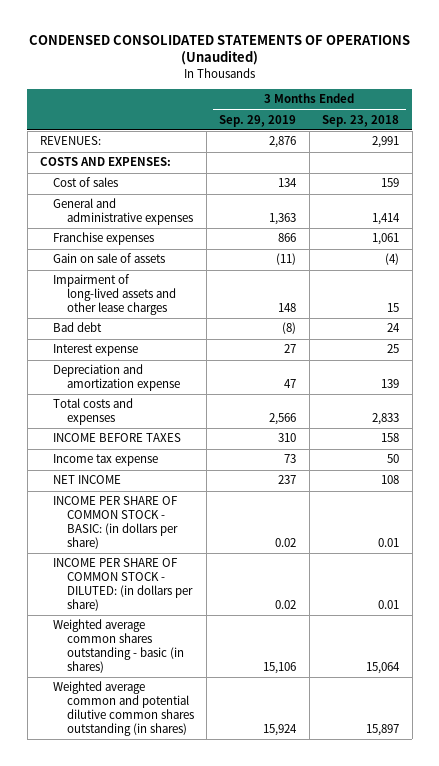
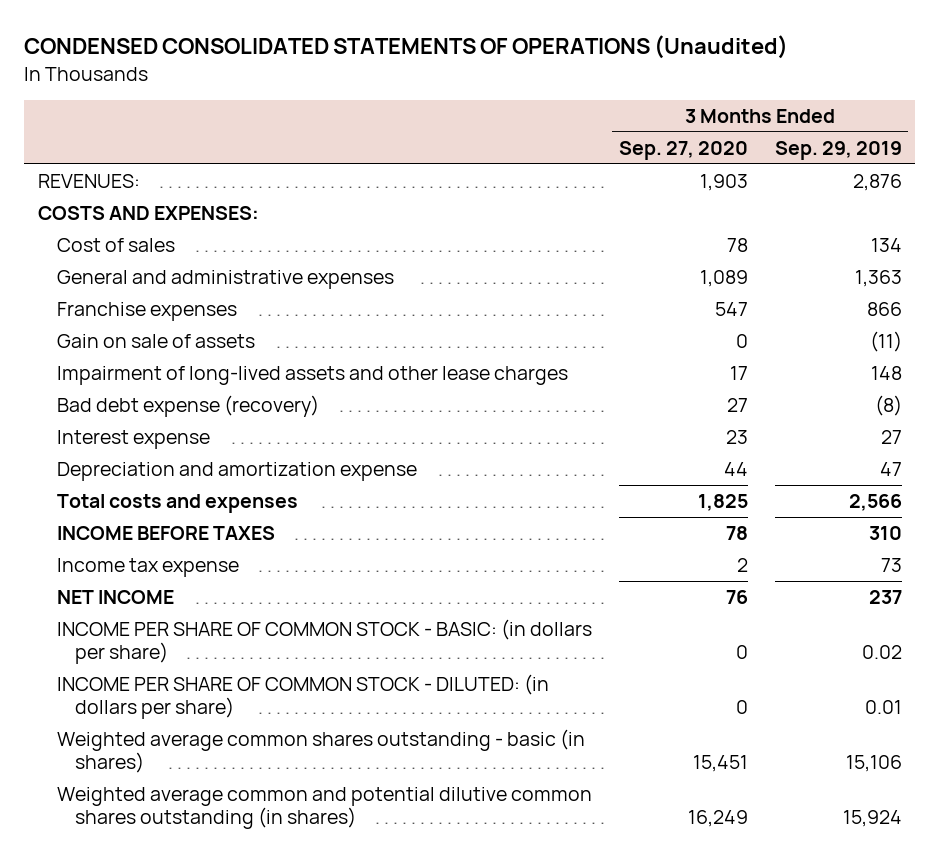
[322,114,400,127] Sep. 23, 2018 -> none
none -> [618,140,748,160] Sep. 27, 2020
[53,322,103,333] Bad debt -> [56,395,319,418] Bad debt expense (recovery)
[275,599,297,609] 0.02 -> [864,700,902,715] 0.01

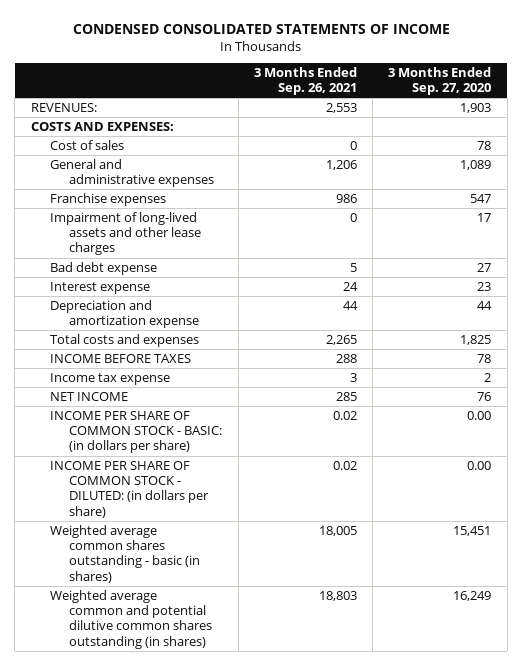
[24,35,789,60] CONDENSED CONSOLIDATED STATEMENTS OF OPERATIONS (Unaudited) -> [72,24,450,35] CONDENSED CONSOLIDATED STATEMENTS OF INCOME
[774,140,902,160] Sep. 29, 2019 -> none
none -> [253,66,357,96] 3 Months Ended Sep. 26, 2021
[56,334,255,349] Gain on sale of assets -> none
[56,395,319,418] Bad debt expense (recovery) -> [50,261,158,275] Bad debt expense
[735,645,748,660] 0 -> [467,410,492,420] 0.00
[735,700,748,715] 0 -> [467,460,492,470] 0.00

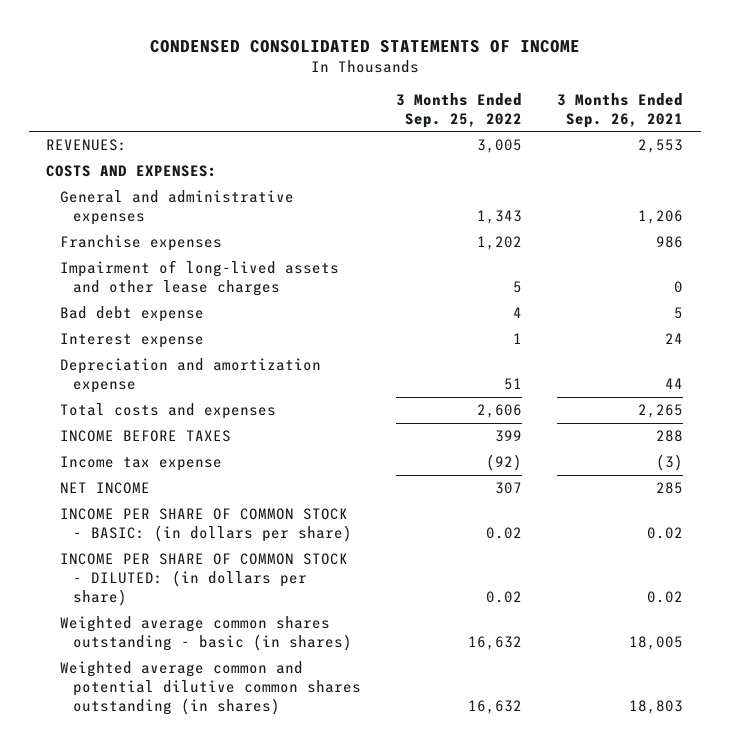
[388,66,492,96] 3 Months Ended Sep. 27, 2020 -> none
none -> [396,92,523,128] 3 Months Ended Sep. 25, 2022
[50,139,125,150] Cost of sales -> none
[349,372,357,382] 3 -> [656,454,684,472] (3)

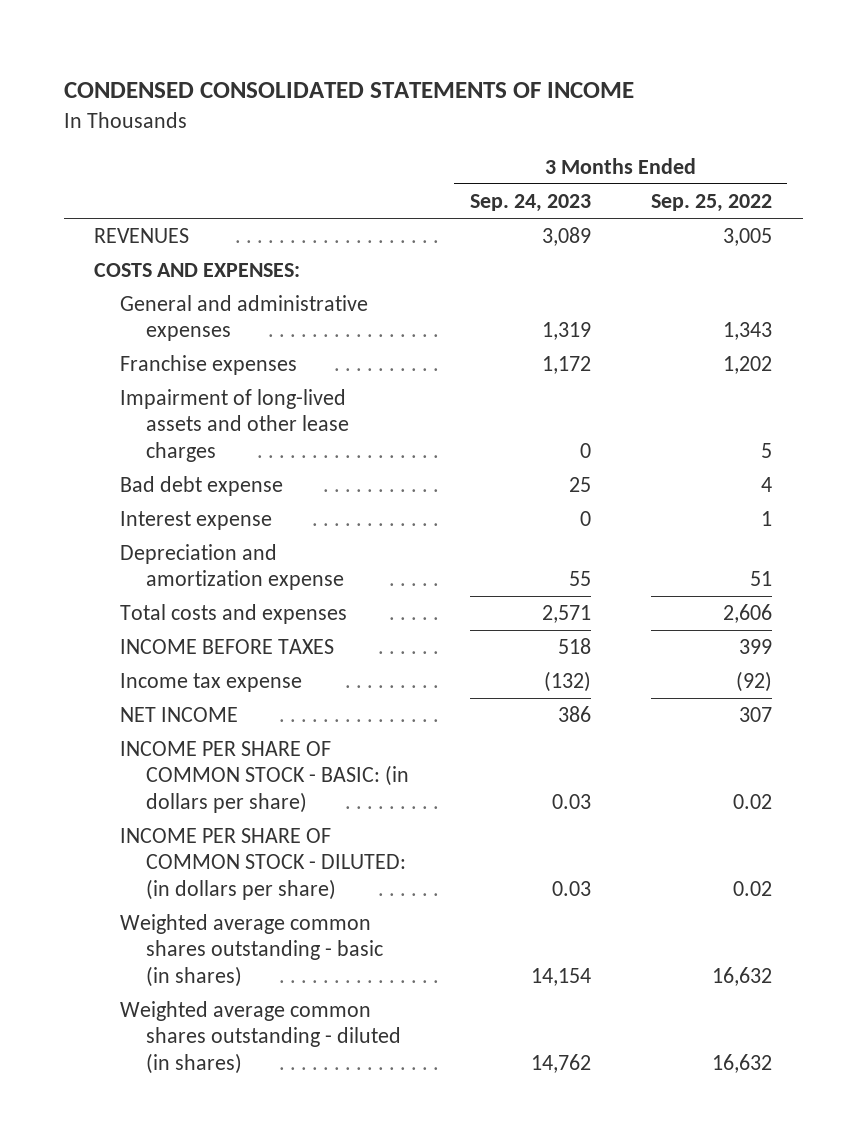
[557,92,684,128] 3 Months Ended Sep. 26, 2021 -> none
none -> [469,194,591,213] Sep. 24, 2023
[46,139,128,152] REVENUES: -> [94,228,190,244] REVENUES
[59,661,362,715] Weighted average common and potential dilutive common shares outstanding (in shares) -> [120,1001,401,1074] Weighted average common shares outstanding - diluted (in shares)

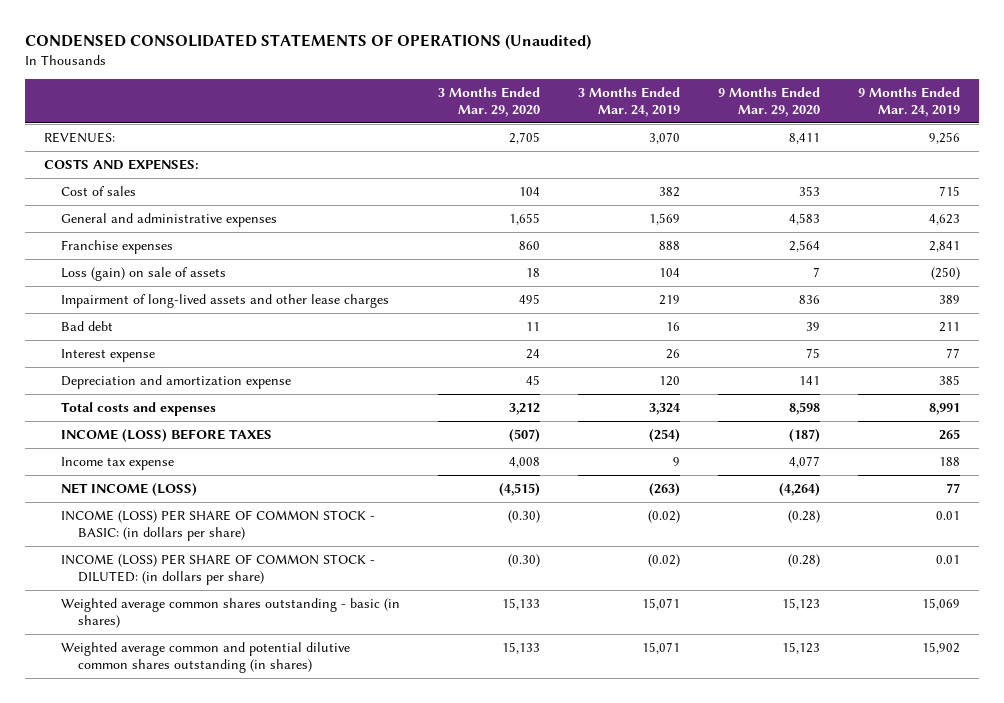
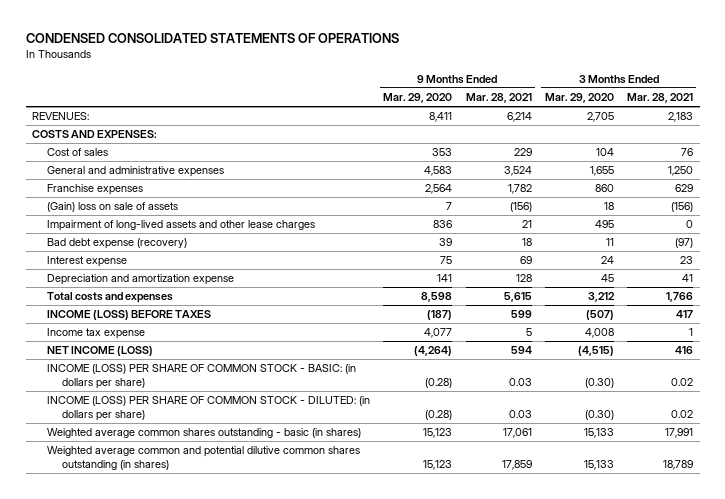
[24,34,591,51] CONDENSED CONSOLIDATED STATEMENTS OF OPERATIONS (Unaudited) -> [25,33,399,44] CONDENSED CONSOLIDATED STATEMENTS OF OPERATIONS
[577,86,680,117] 3 Months Ended Mar. 24, 2019 -> none
[857,86,960,117] 9 Months Ended Mar. 24, 2019 -> none
none -> [465,93,532,104] Mar. 28, 2021
none -> [626,93,693,104] Mar. 28, 2021
[60,266,226,281] Loss (gain) on sale of assets -> [47,202,179,213] (Gain) loss on sale of assets
[60,320,113,331] Bad debt -> [47,238,188,250] Bad debt expense (recovery)

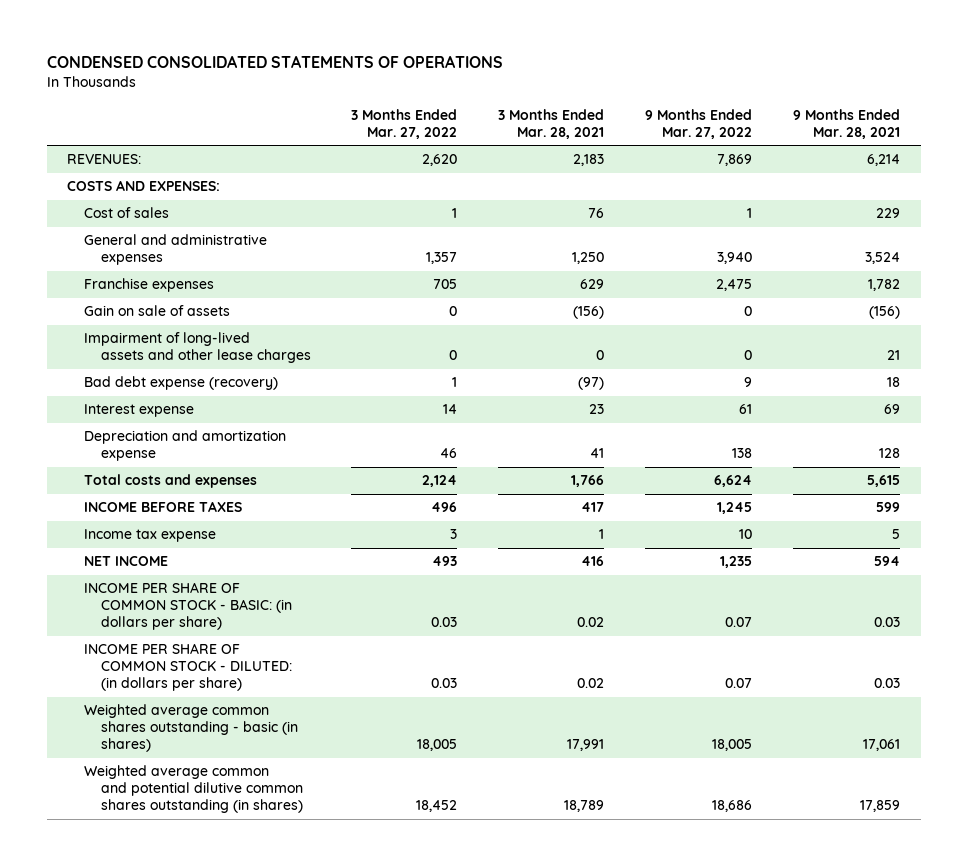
[383,93,453,104] Mar. 29, 2020 -> none
[544,93,614,104] Mar. 29, 2020 -> none
none -> [351,108,458,139] 3 Months Ended Mar. 27, 2022
none -> [645,108,753,139] 9 Months Ended Mar. 27, 2022
[47,202,179,213] (Gain) loss on sale of assets -> [83,305,230,317] Gain on sale of assets
[47,310,212,321] INCOME (LOSS) BEFORE TAXES -> [83,501,242,513] INCOME BEFORE TAXES
[47,346,154,357] NET INCOME (LOSS) -> [83,556,168,567] NET INCOME
[47,364,357,390] INCOME (LOSS) PER SHARE OF COMMON STOCK - BASIC: (in dollars per share) -> [83,582,292,631] INCOME PER SHARE OF COMMON STOCK - BASIC: (in dollars per share)
[47,396,371,422] INCOME (LOSS) PER SHARE OF COMMON STOCK - DILUTED: (in dollars per share) -> [83,643,292,692] INCOME PER SHARE OF COMMON STOCK - DILUTED: (in dollars per share)

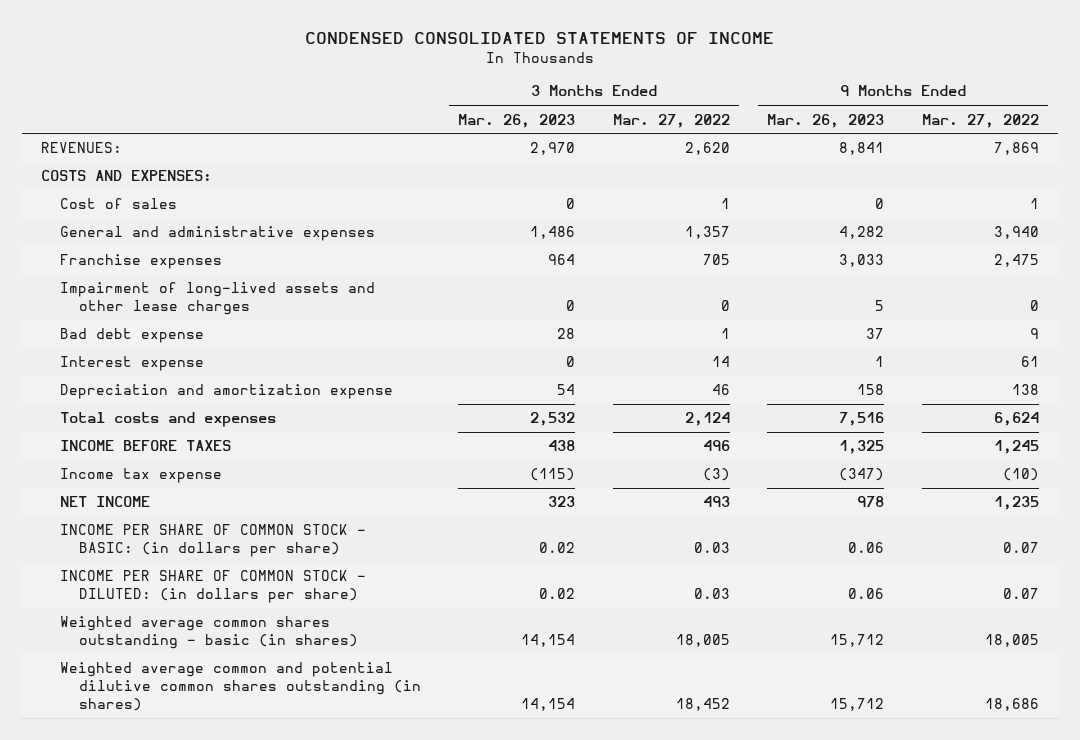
[46,55,503,69] CONDENSED CONSOLIDATED STATEMENTS OF OPERATIONS -> [305,32,775,45] CONDENSED CONSOLIDATED STATEMENTS OF INCOME
[498,108,605,139] 3 Months Ended Mar. 28, 2021 -> none
[793,108,901,139] 9 Months Ended Mar. 28, 2021 -> none
none -> [458,113,576,128] Mar. 26, 2023
none -> [767,113,885,128] Mar. 26, 2023
[83,305,230,317] Gain on sale of assets -> none
[83,376,278,391] Bad debt expense (recovery) -> [59,328,204,344] Bad debt expense
[450,529,458,540] 3 -> [702,468,730,482] (3)
[739,529,753,540] 10 -> [1002,468,1039,482] (10)

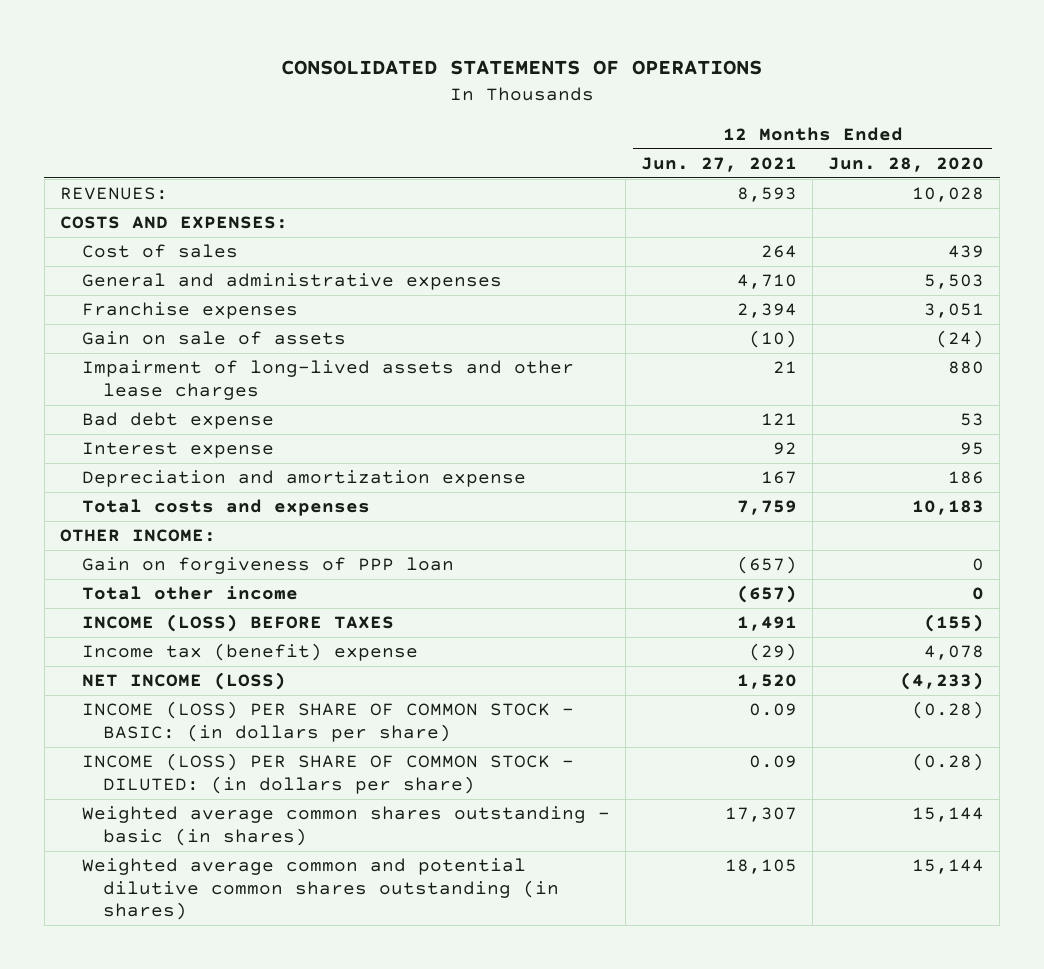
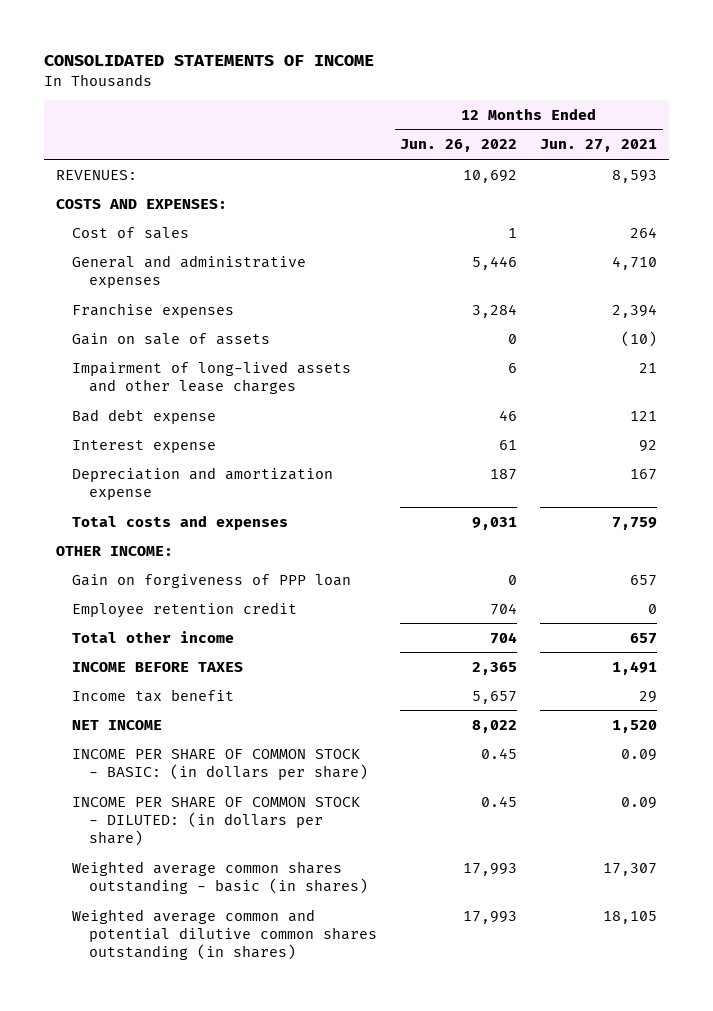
[280,60,762,76] CONSOLIDATED STATEMENTS OF OPERATIONS -> [44,55,375,67] CONSOLIDATED STATEMENTS OF INCOME
[828,157,985,173] Jun. 28, 2020 -> none
none -> [400,139,518,153] Jun. 26, 2022
[736,556,797,575] (657) -> [630,574,658,586] 657
none -> [72,601,298,618] Employee retention credit
[736,585,797,604] (657) -> [630,632,658,644] 657
[81,614,394,633] INCOME (LOSS) BEFORE TAXES -> [72,661,244,672] INCOME BEFORE TAXES
[81,643,418,662] Income tax (benefit) expense -> [72,688,235,702] Income tax benefit
[748,643,797,662] (29) -> [639,690,658,703] 29
[81,672,286,691] NET INCOME (LOSS) -> [72,719,163,730] NET INCOME
[81,701,574,742] INCOME (LOSS) PER SHARE OF COMMON STOCK - BASIC: (in dollars per share) -> [72,748,369,780] INCOME PER SHARE OF COMMON STOCK - BASIC: (in dollars per share)
[81,753,574,794] INCOME (LOSS) PER SHARE OF COMMON STOCK - DILUTED: (in dollars per share) -> [72,796,361,847] INCOME PER SHARE OF COMMON STOCK - DILUTED: (in dollars per share)

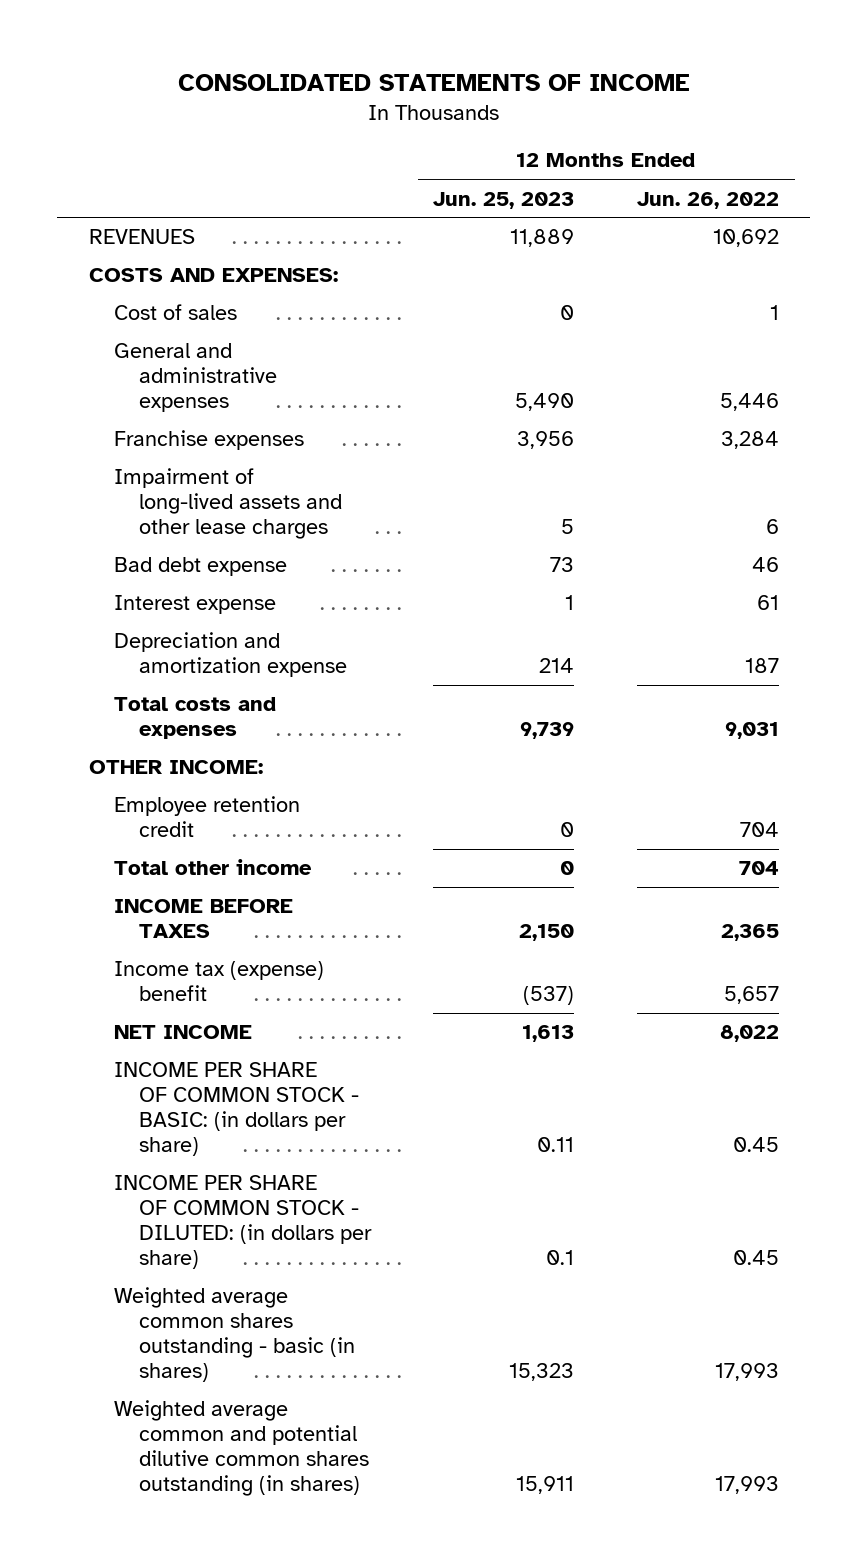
[540,139,658,153] Jun. 27, 2021 -> none
none -> [433,191,575,209] Jun. 25, 2023
[55,169,137,180] REVENUES: -> [88,229,195,245] REVENUES
[72,332,271,345] Gain on sale of assets -> none
[72,573,352,588] Gain on forgiveness of PPP loan -> none
[72,688,235,702] Income tax benefit -> [113,961,324,1002] Income tax (expense) benefit

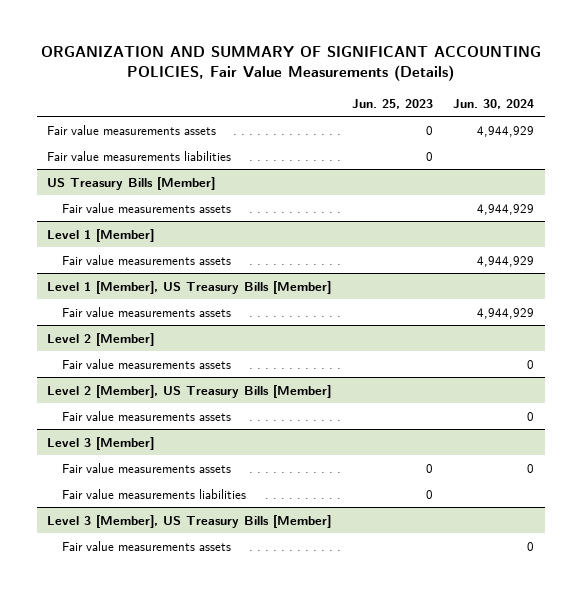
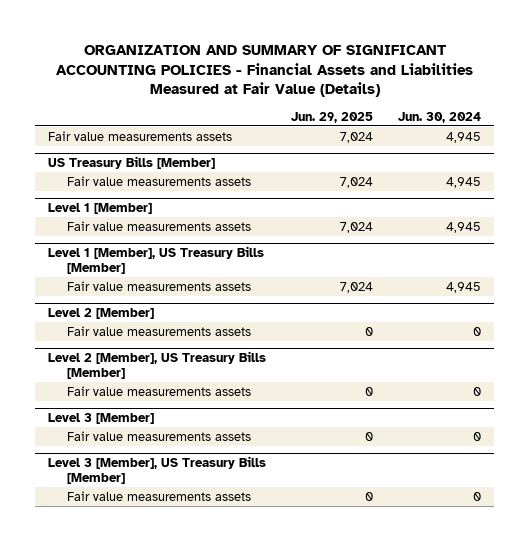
[40,45,541,82] ORGANIZATION AND SUMMARY OF SIGNIFICANT ACCOUNTING POLICIES, Fair Value Measurements (Details) -> [55,44,473,98] ORGANIZATION AND SUMMARY OF SIGNIFICANT ACCOUNTING POLICIES - Financial Assets and Liabilities Measured at Fair Value (Details)
[351,98,433,109] Jun. 25, 2023 -> none
none -> [291,111,374,123] Jun. 29, 2025
[47,150,232,161] Fair value measurements liabilities -> none
[477,125,535,137] 4,944,929 -> [446,131,482,143] 4,945
[477,203,535,215] 4,944,929 -> [446,176,482,188] 4,945
[477,255,535,267] 4,944,929 -> [446,221,482,233] 4,945
[477,307,535,319] 4,944,929 -> [446,281,482,293] 4,945
[61,488,246,499] Fair value measurements liabilities -> none

